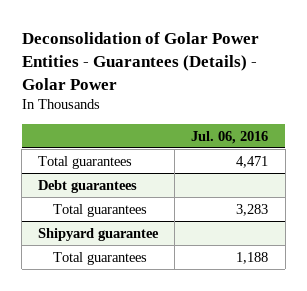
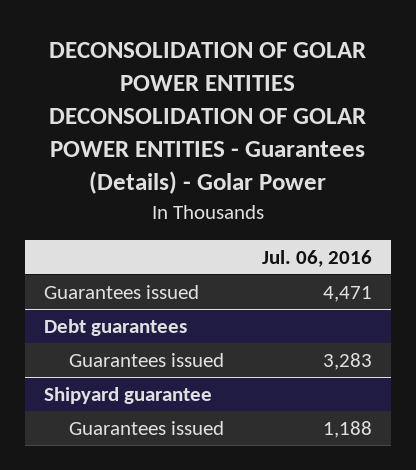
[21,32,259,90] Deconsolidation of Golar Power Entities - Guarantees (Details) - Golar Power -> [48,42,366,195] DECONSOLIDATION OF GOLAR POWER ENTITIES DECONSOLIDATION OF GOLAR POWER ENTITIES - Guarantees (Details) - Golar Power
[38,155,133,169] Total guarantees -> [44,284,200,299] Guarantees issued
[52,203,147,217] Total guarantees -> [68,352,224,367] Guarantees issued
[52,251,147,265] Total guarantees -> [68,420,224,435] Guarantees issued

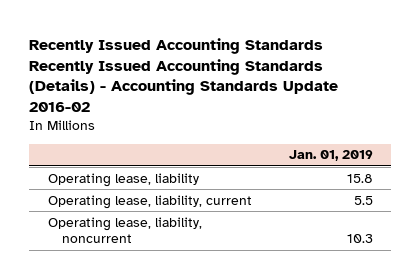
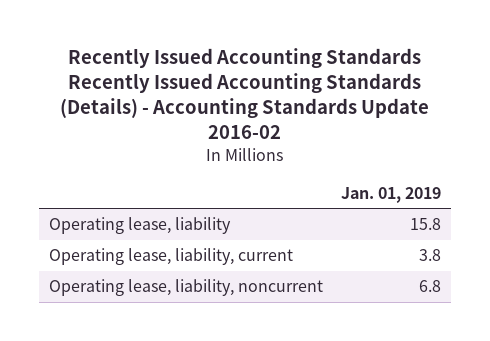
[353,195,373,205] 5.5 -> [419,249,442,262] 3.8
[346,234,373,244] 10.3 -> [419,280,442,293] 6.8

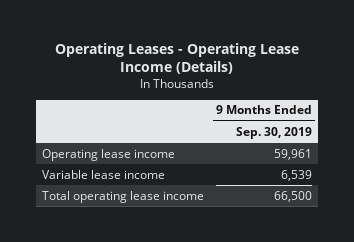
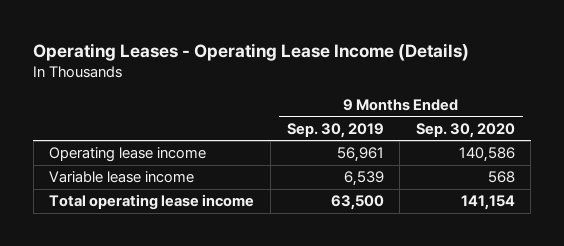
none -> [415,122,515,138] Sep. 30, 2020
[274,148,313,160] 59,961 -> [336,147,384,163] 56,961
[274,190,313,202] 66,500 -> [330,195,384,211] 63,500

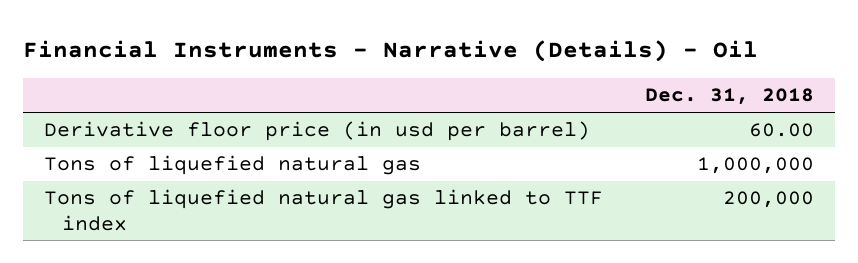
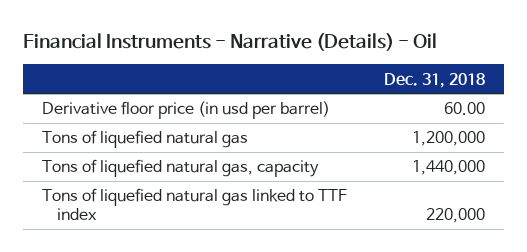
[696,157,814,175] 1,000,000 -> [411,131,485,147] 1,200,000
none -> [41,159,319,178] Tons of liquefied natural gas, capacity
[722,191,814,209] 200,000 -> [425,208,485,224] 220,000

